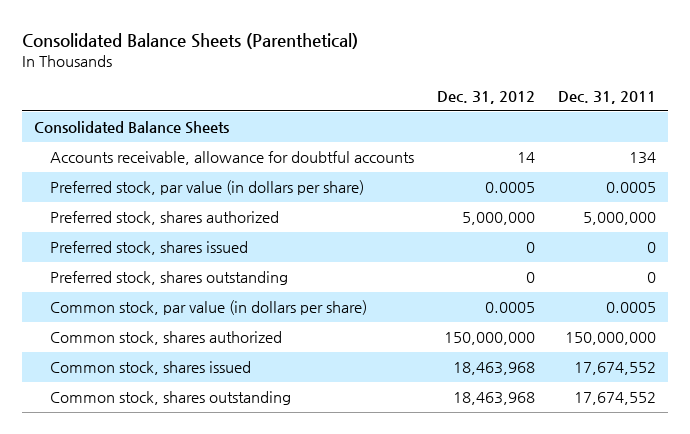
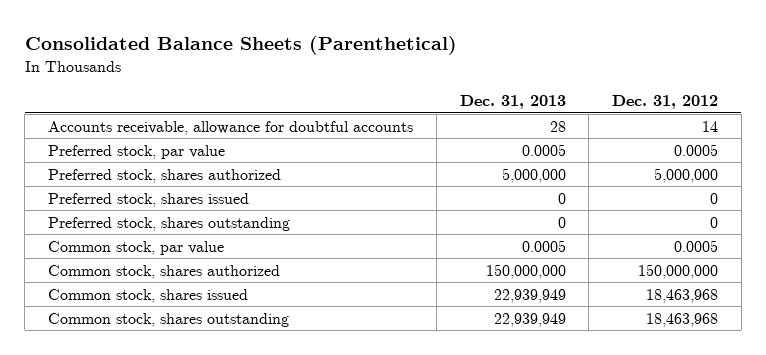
[558,90,657,104] Dec. 31, 2011 -> none
none -> [459,94,566,109] Dec. 31, 2013
[33,121,229,135] Consolidated Balance Sheets -> none
[50,180,365,196] Preferred stock, par value (in dollars per share) -> [48,144,226,159] Preferred stock, par value
[50,300,368,316] Common stock, par value (in dollars per share) -> [48,240,225,255] Common stock, par value

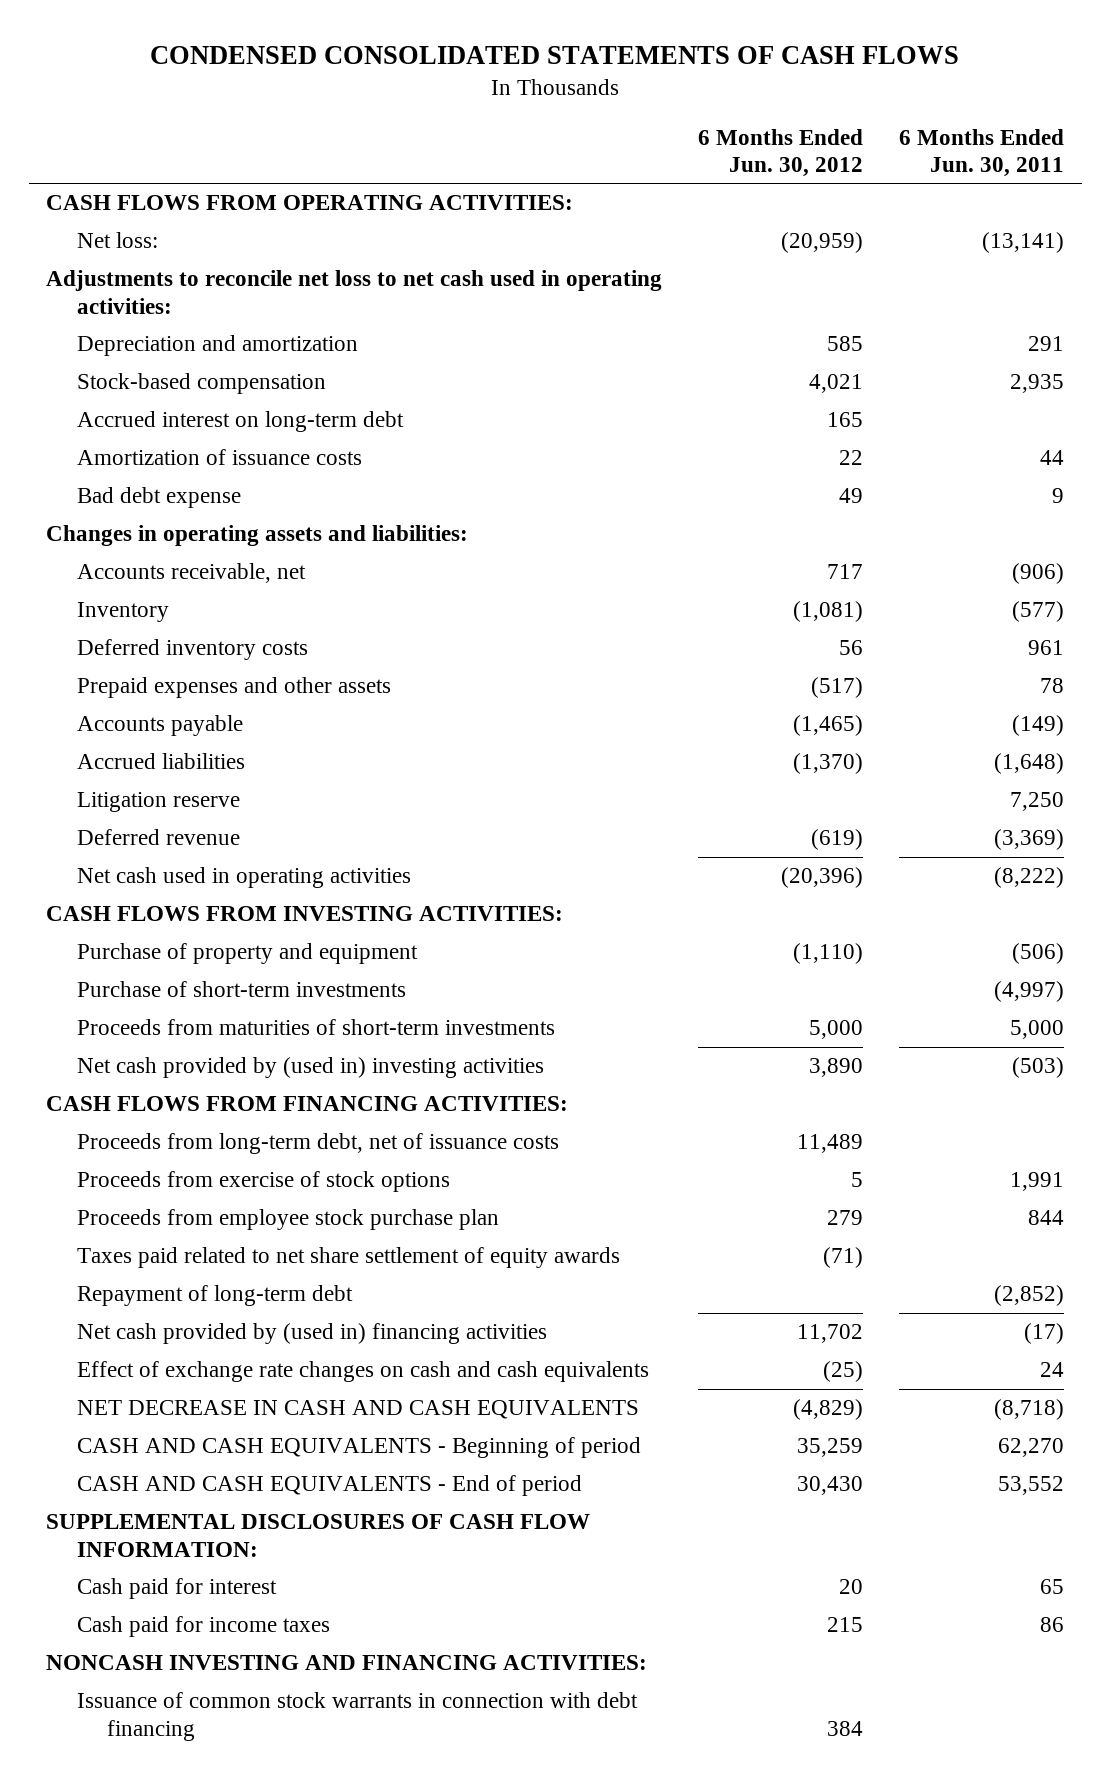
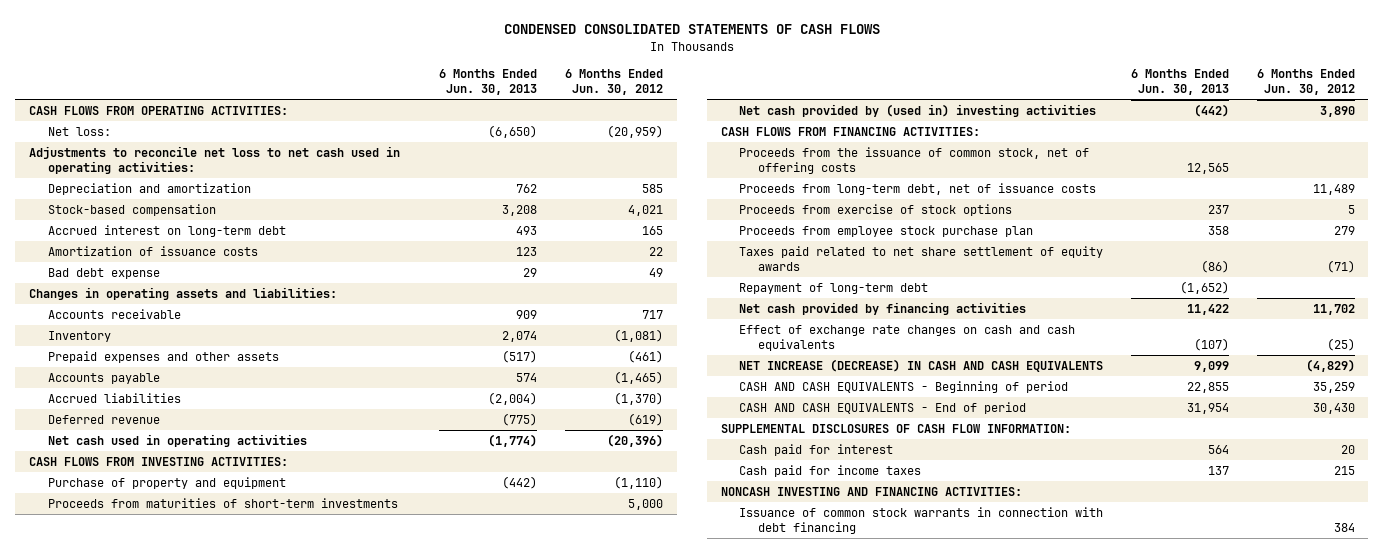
[898,128,1064,177] 6 Months Ended Jun. 30, 2011 -> none
none -> [439,69,538,96] 6 Months Ended Jun. 30, 2013
[76,563,306,584] Accounts receivable, net -> [47,308,181,319] Accounts receivable
[76,639,308,661] Deferred inventory costs -> none
[811,677,864,699] (517) -> [627,349,663,363] (461)
[76,792,240,813] Litigation reserve -> none
[76,981,406,998] Purchase of short-term investments -> none
none -> [739,146,1090,175] Proceeds from the issuance of common stock, net of offering costs
[76,1323,547,1345] Net cash provided by (used in) financing activities -> [739,301,1027,315] Net cash provided by financing activities
[76,1400,639,1420] NET DECREASE IN CASH AND CASH EQUIVALENTS -> [739,358,1104,372] NET INCREASE (DECREASE) IN CASH AND CASH EQUIVALENTS

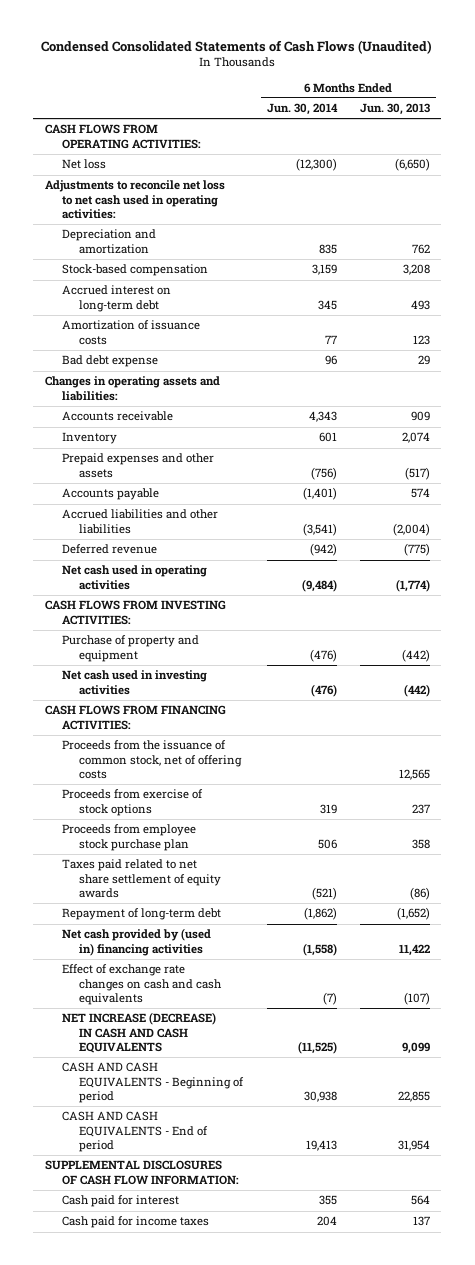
[503,24,880,35] CONDENSED CONSOLIDATED STATEMENTS OF CASH FLOWS -> [41,39,433,54] Condensed Consolidated Statements of Cash Flows (Unaudited)
[564,69,663,96] 6 Months Ended Jun. 30, 2012 -> none
none -> [266,103,338,116] Jun. 30, 2014
[47,126,111,136] Net loss: -> [62,159,107,170] Net loss
[47,392,181,403] Accrued liabilities -> [62,509,219,534] Accrued liabilities and other liabilities
[47,497,398,508] Proceeds from maturities of short-term investments -> none
[739,103,1097,117] Net cash provided by (used in) investing activities -> [62,670,208,695] Net cash used in investing activities
[739,182,1097,195] Proceeds from long-term debt, net of issuance costs -> none
[739,301,1027,315] Net cash provided by financing activities -> [62,928,212,956] Net cash provided by (used in) financing activities
[720,486,1022,496] NONCASH INVESTING AND FINANCING ACTIVITIES: -> none
[739,506,1104,535] Issuance of common stock warrants in connection with debt financing -> none

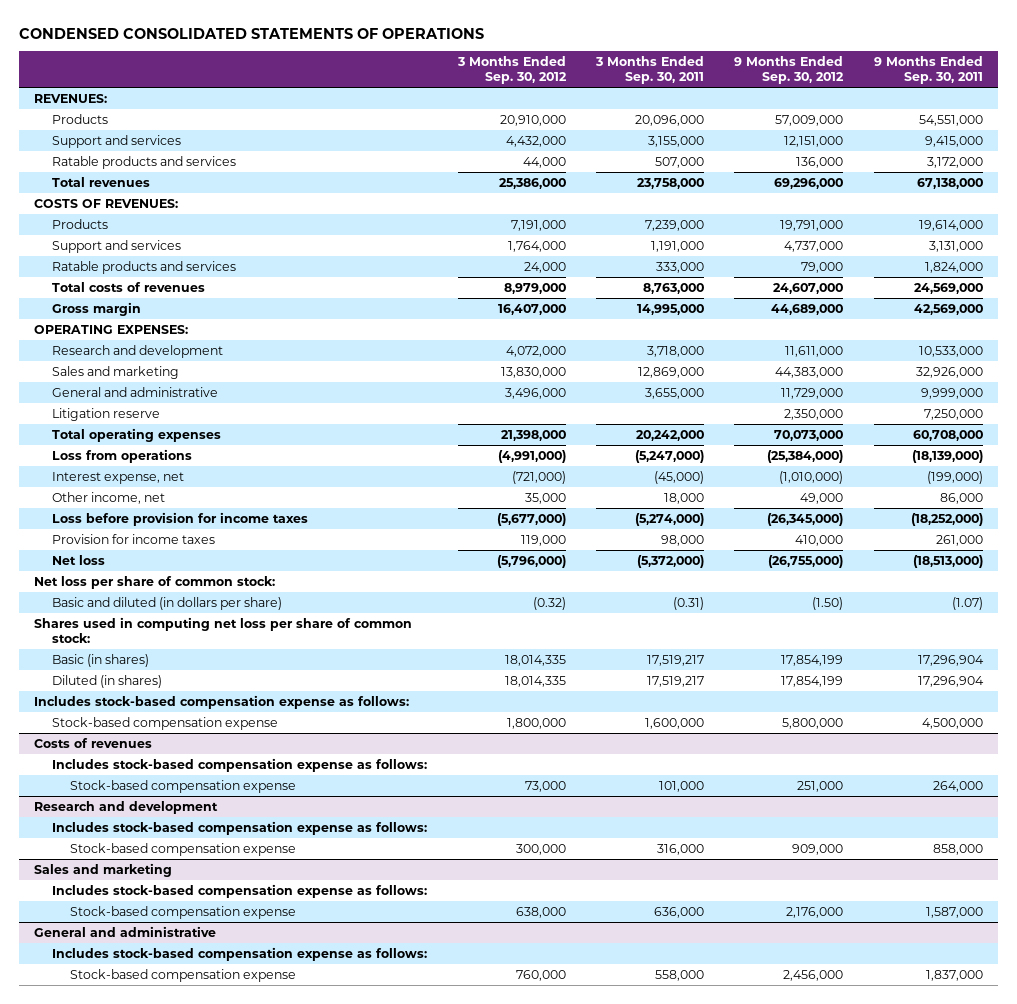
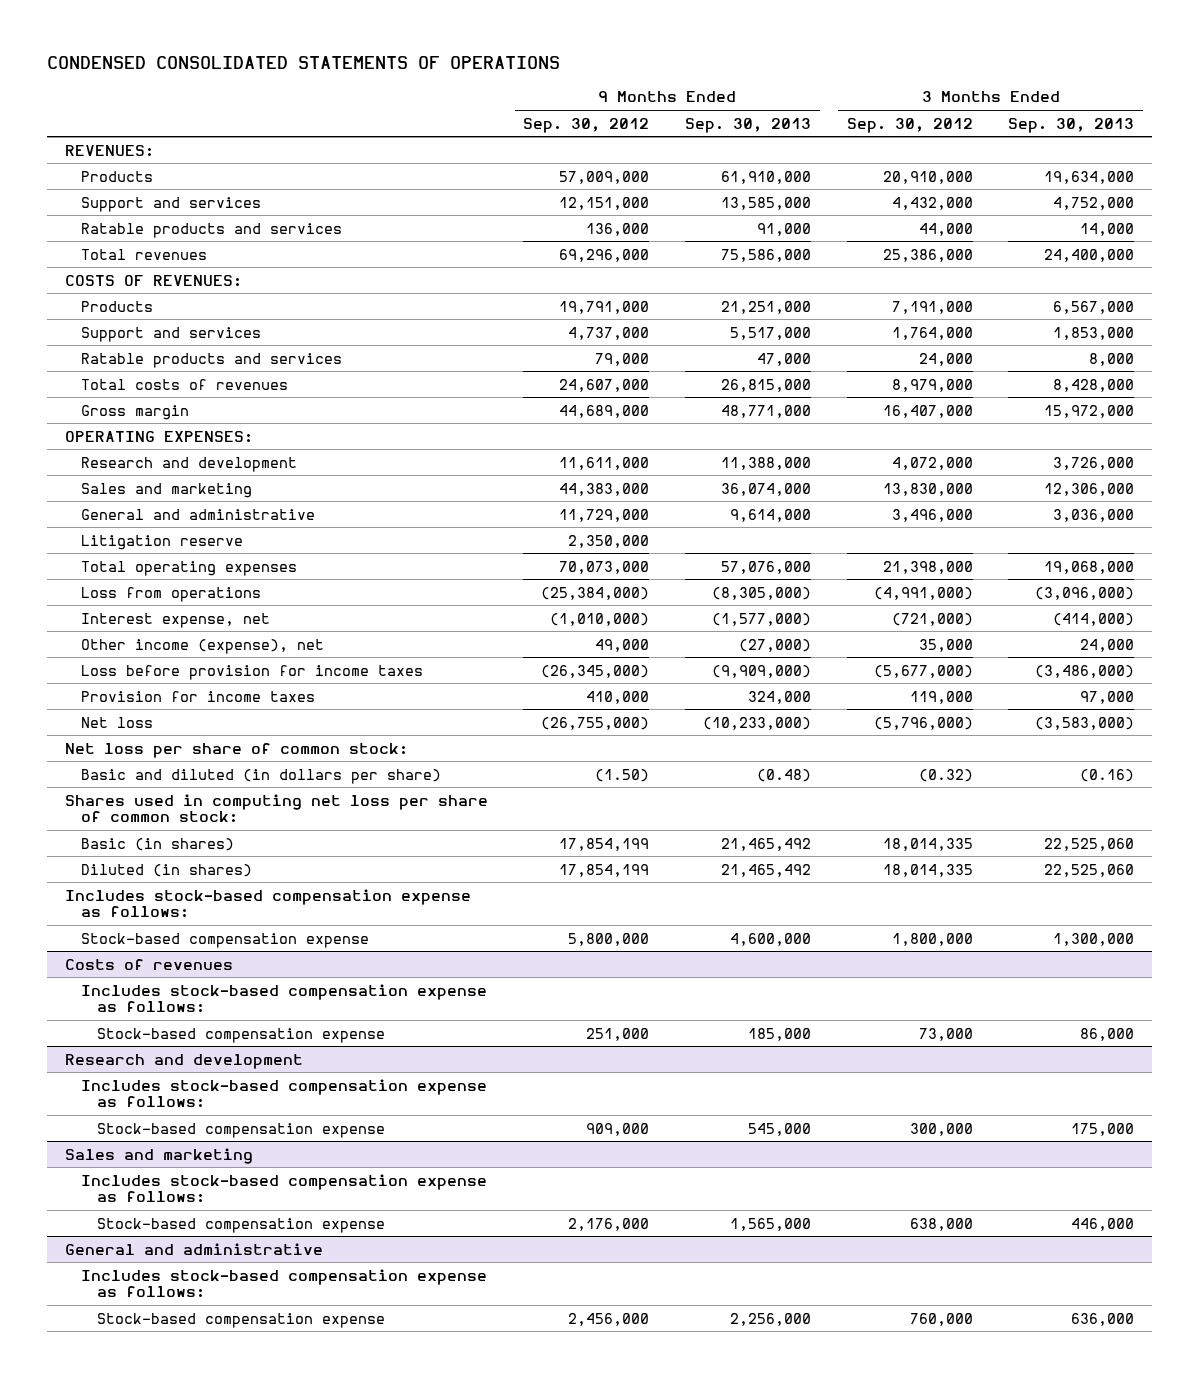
[595,56,705,84] 3 Months Ended Sep. 30, 2011 -> none
[873,56,983,84] 9 Months Ended Sep. 30, 2011 -> none
none -> [685,117,812,133] Sep. 30, 2013
none -> [1008,117,1135,133] Sep. 30, 2013
[52,491,166,504] Other income, net -> [81,638,325,654] Other income (expense), net

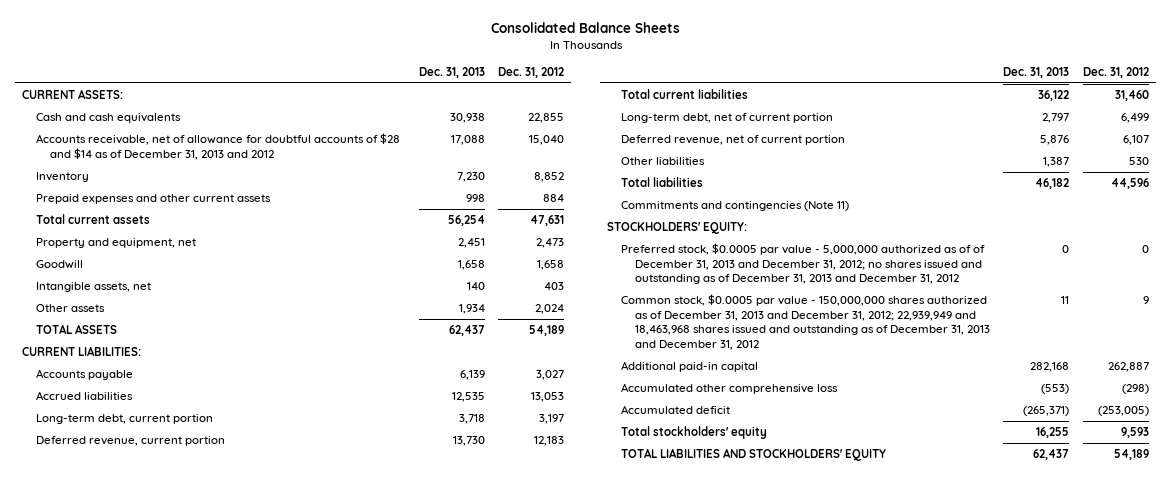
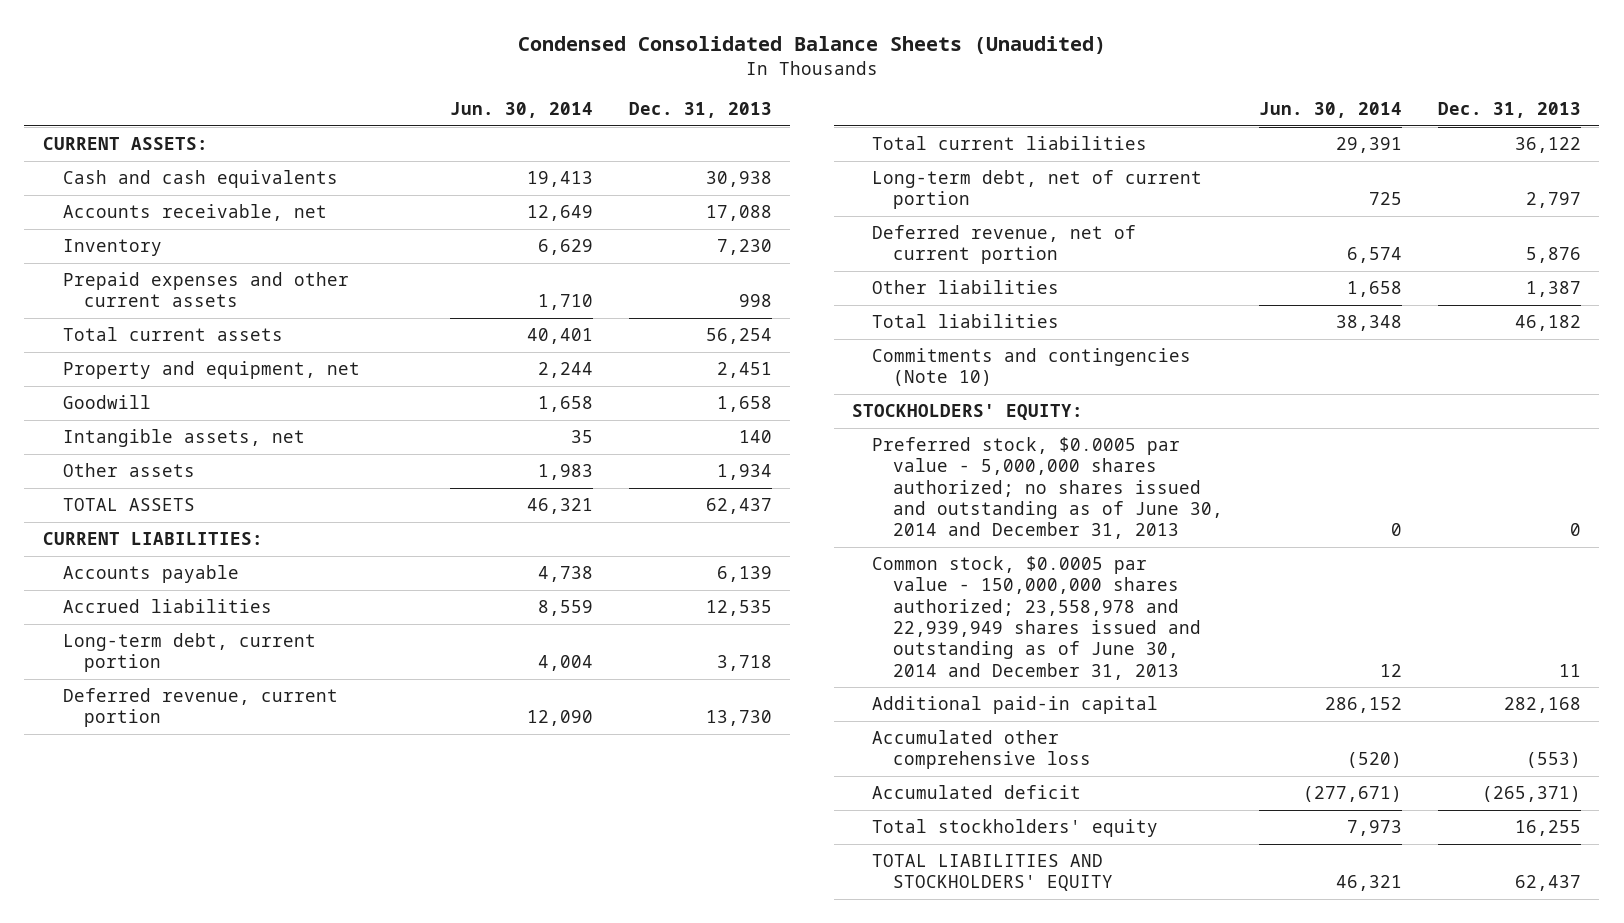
[490,22,680,34] Consolidated Balance Sheets -> [517,36,1106,55] Condensed Consolidated Balance Sheets (Unaudited)
[498,66,565,78] Dec. 31, 2012 -> none
none -> [449,102,593,119] Jun. 30, 2014
[36,133,401,160] Accounts receivable, net of allowance for doubtful accounts of $28 and $14 as of December 31, 2013 and 2012 -> [63,204,328,222] Accounts receivable, net
[620,201,849,212] Commitments and contingencies (Note 11) -> [872,348,1192,387] Commitments and contingencies (Note 10)
[620,243,985,285] Preferred stock, $0.0005 par value - 5,000,000 authorized as of of December 31, 2013 and December 31, 2012; no shares issued and outstanding as of December 31, 2013 and December 31, 2012 -> [872,437,1223,540] Preferred stock, $0.0005 par value - 5,000,000 shares authorized; no shares issued and outstanding as of June 30, 2014 and December 31, 2013
[620,294,990,351] Common stock, $0.0005 par value - 150,000,000 shares authorized as of December 31, 2013 and December 31, 2012; 22,939,949 and 18,463,968 shares issued and outstanding as of December 31, 2013 and December 31, 2012 -> [872,556,1201,680] Common stock, $0.0005 par value - 150,000,000 shares authorized; 23,558,978 and 22,939,949 shares issued and outstanding as of June 30, 2014 and December 31, 2013

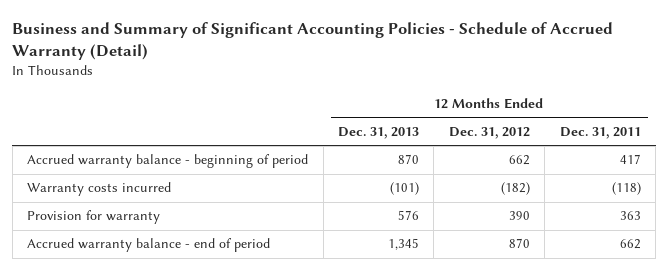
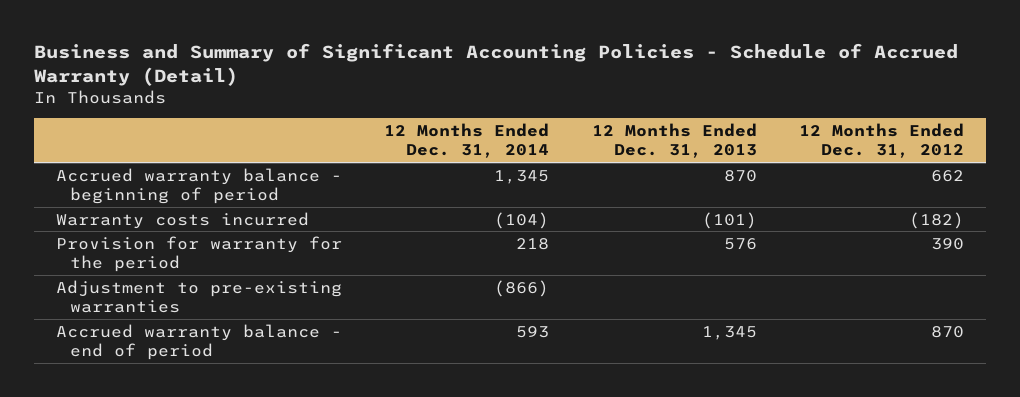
[559,126,641,139] Dec. 31, 2011 -> none
none -> [384,123,550,159] 12 Months Ended Dec. 31, 2014
[27,210,161,225] Provision for warranty -> [55,235,342,273] Provision for warranty for the period
none -> [55,279,342,314] Adjustment to pre-existing warranties

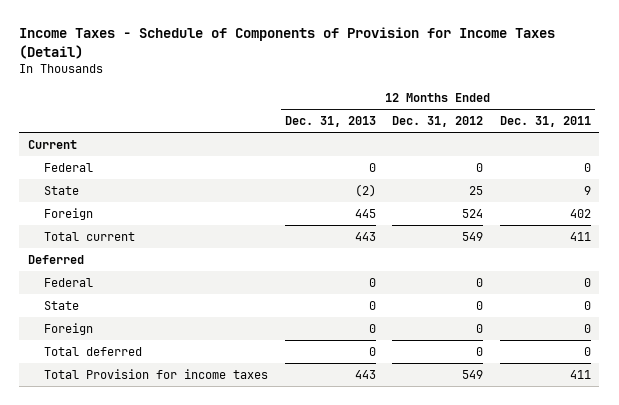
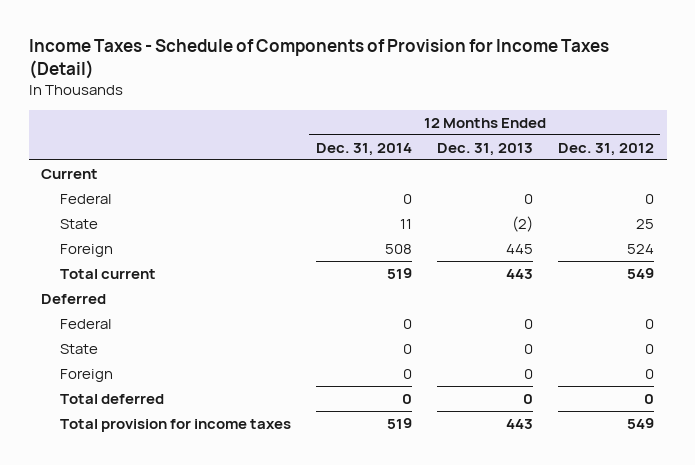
[500,116,592,128] Dec. 31, 2011 -> none
none -> [315,142,412,156] Dec. 31, 2014
[44,369,269,380] Total Provision for income taxes -> [59,418,291,432] Total provision for income taxes

